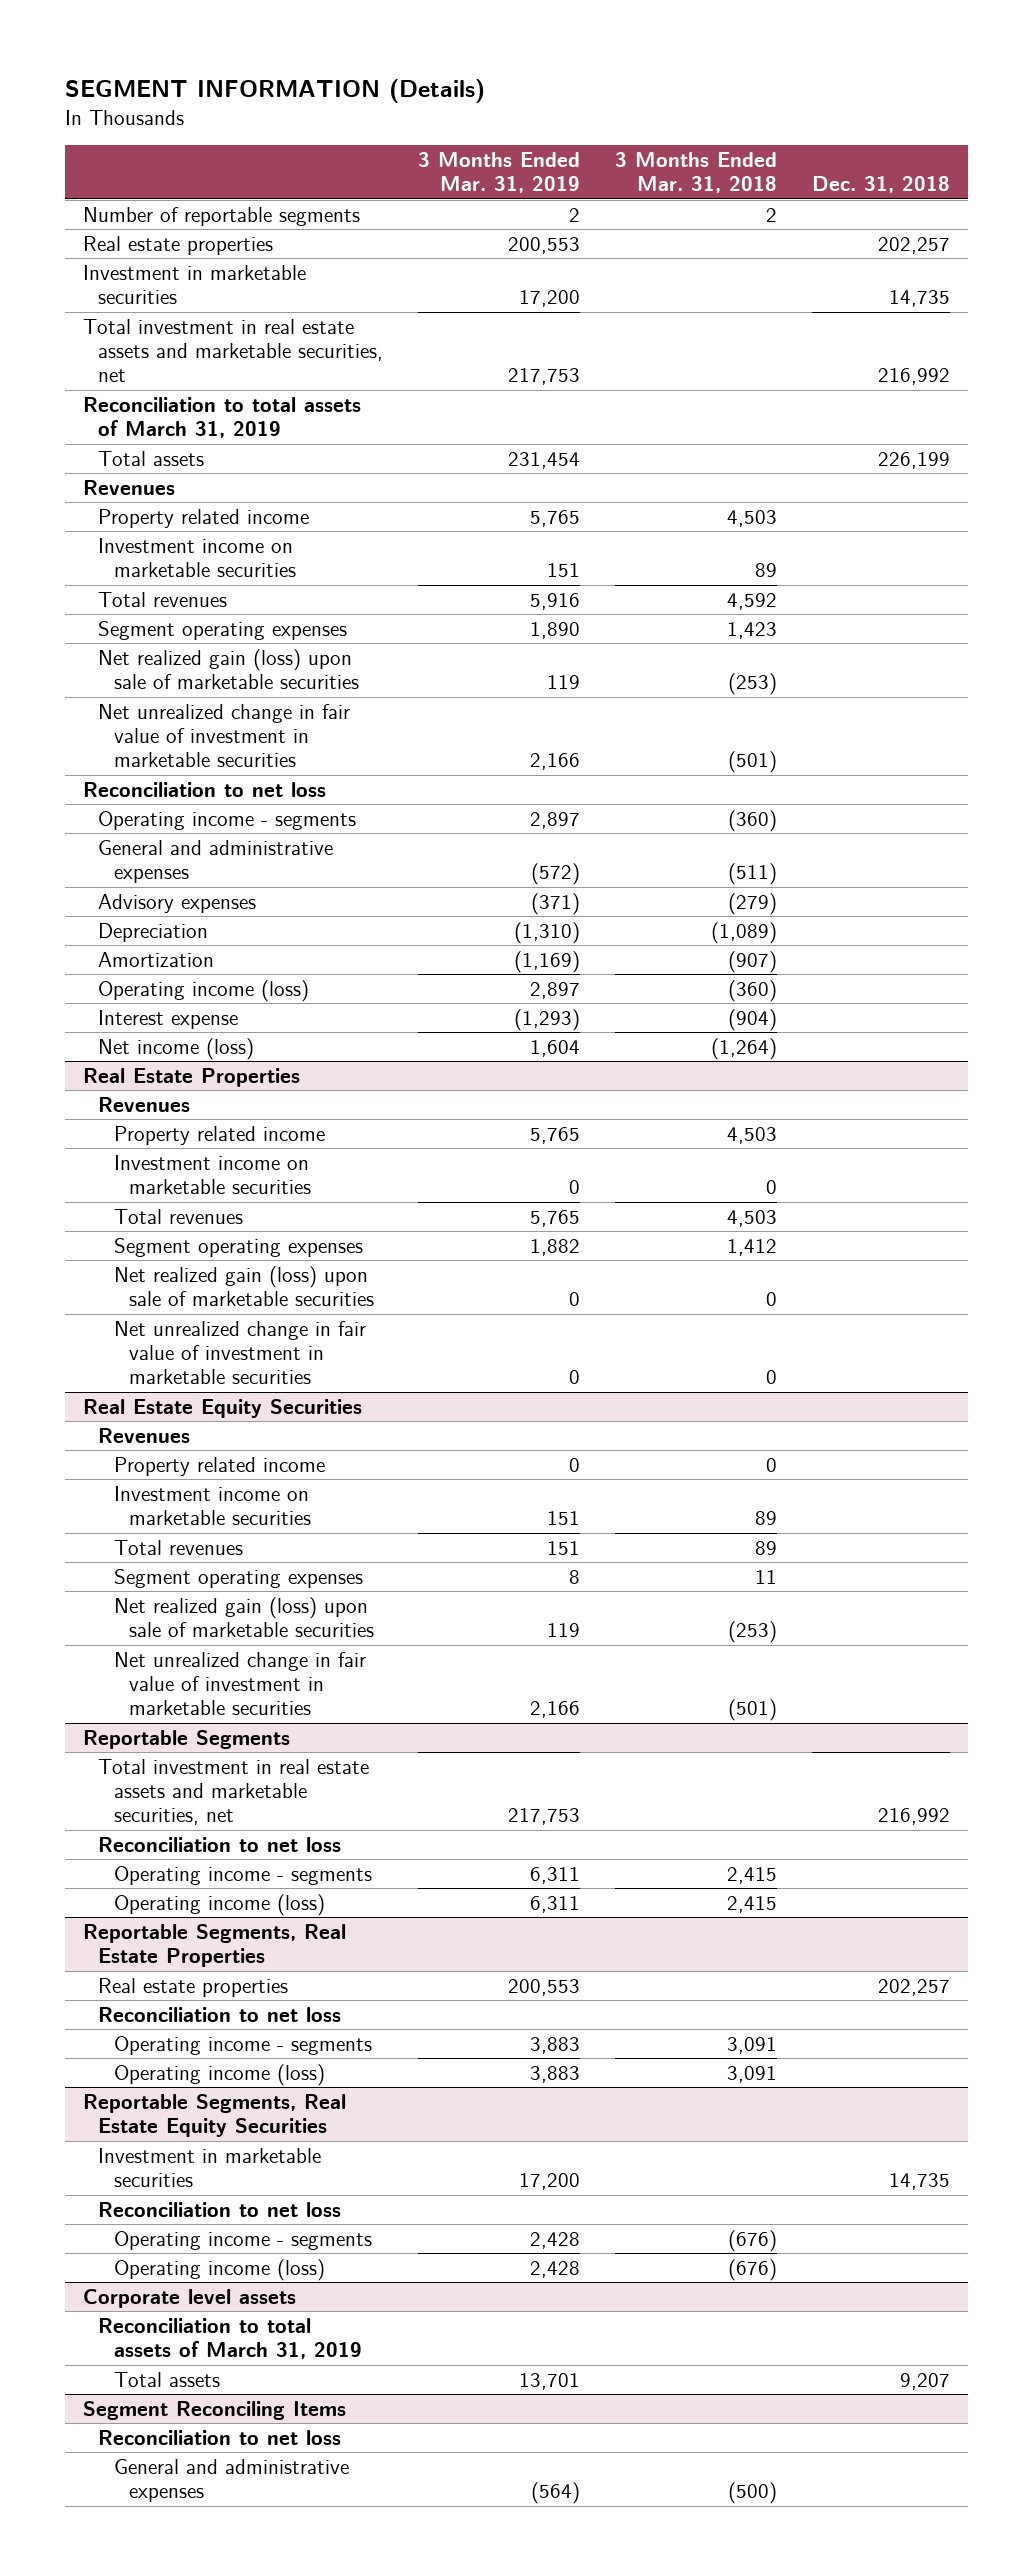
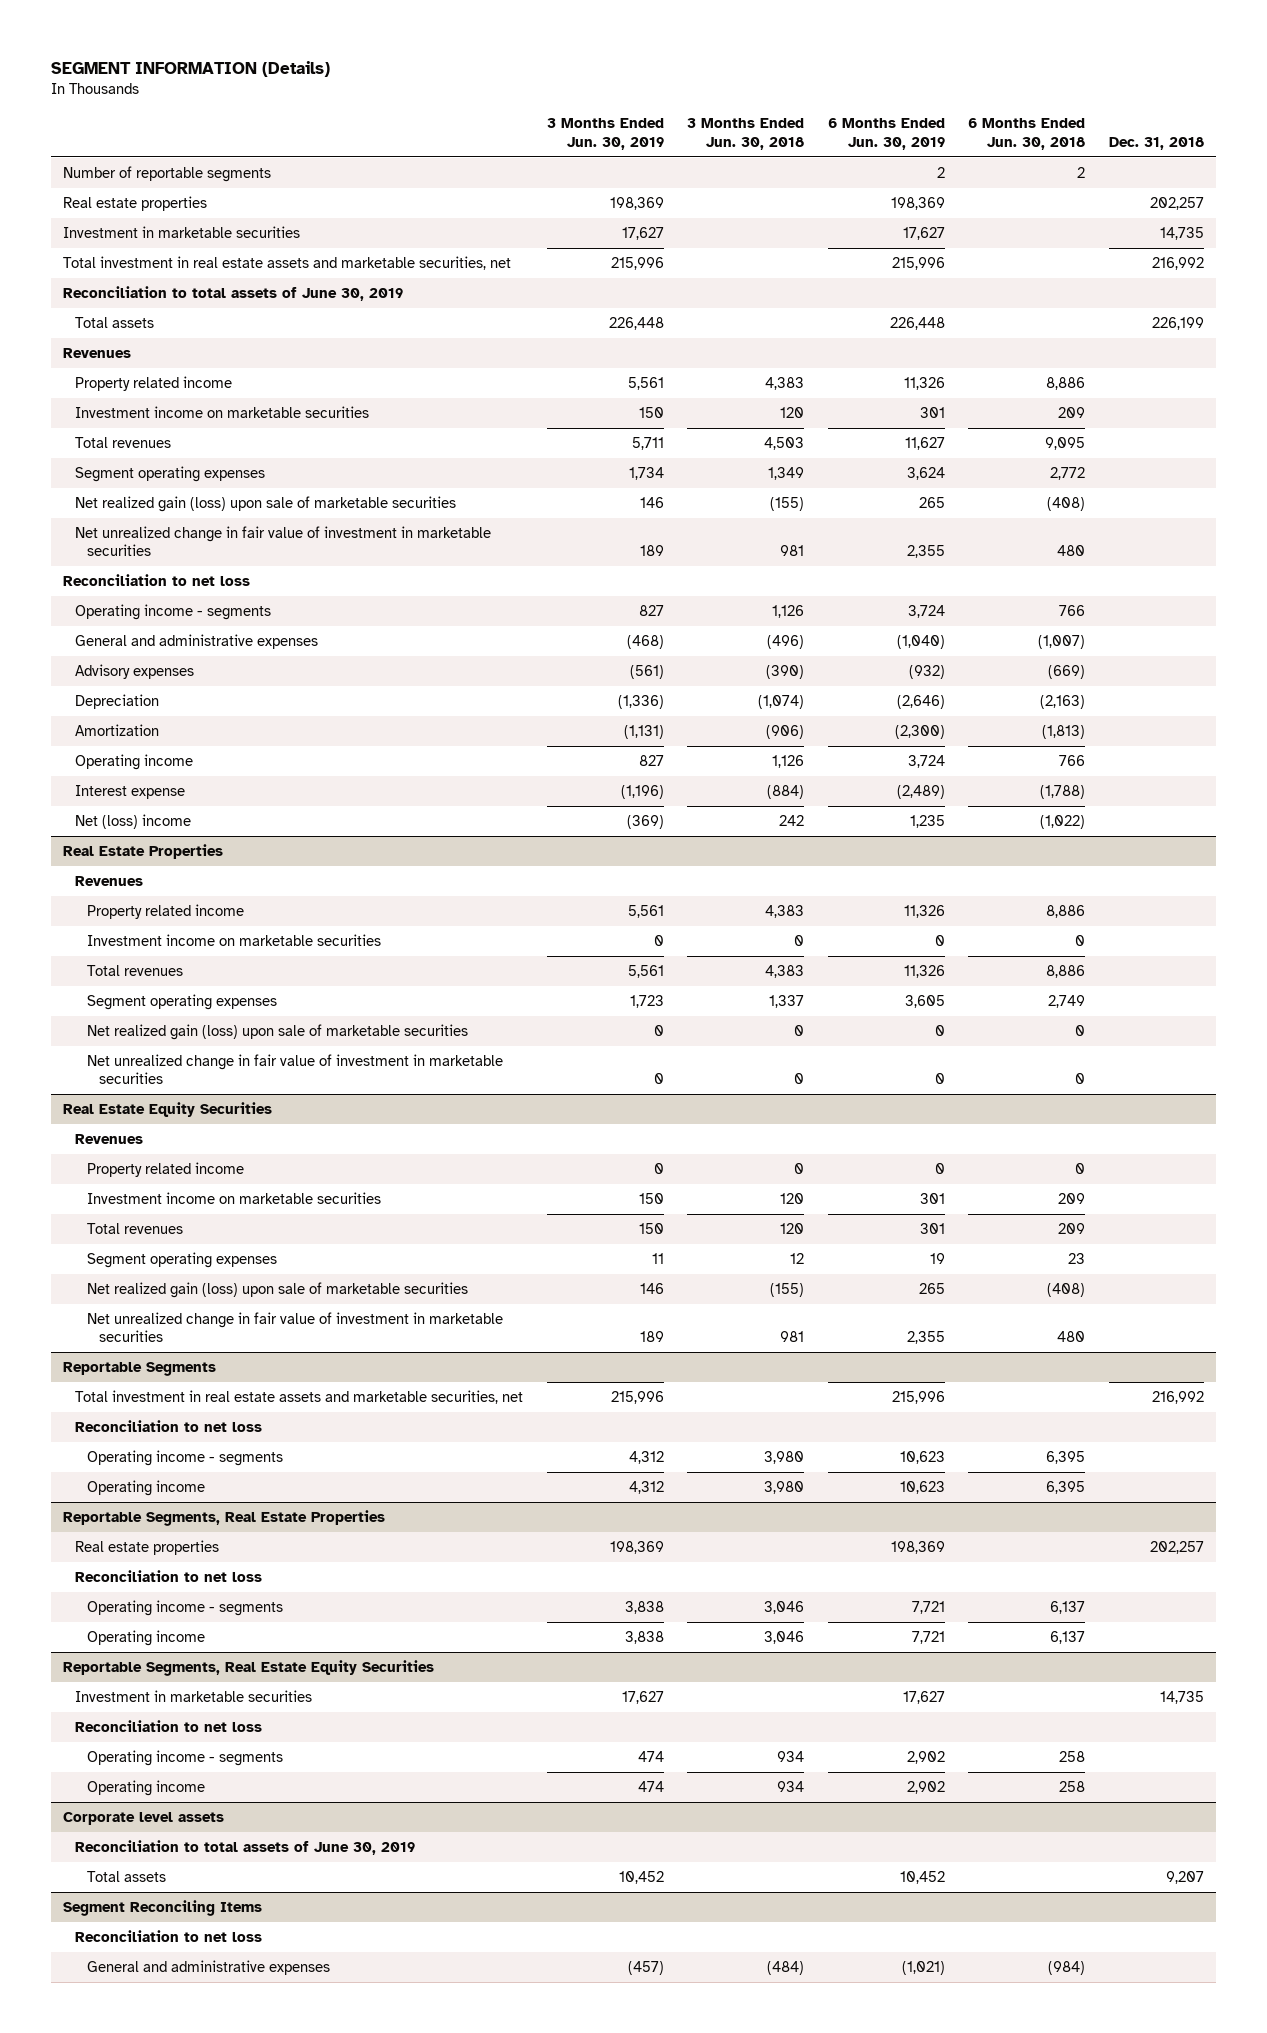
[418,151,581,194] 3 Months Ended Mar. 31, 2019 -> none
[615,151,778,194] 3 Months Ended Mar. 31, 2018 -> none
none -> [546,118,664,150] 3 Months Ended Jun. 30, 2019
none -> [687,118,805,150] 3 Months Ended Jun. 30, 2018
none -> [827,118,945,150] 6 Months Ended Jun. 30, 2019
none -> [968,118,1086,150] 6 Months Ended Jun. 30, 2018
[82,396,361,439] Reconciliation to total assets of March 31, 2019 -> [62,285,403,301] Reconciliation to total assets of June 30, 2019
[98,979,310,1002] Operating income (loss) -> [74,753,193,770] Operating income
[98,1037,255,1060] Net income (loss) -> [74,813,191,829] Net (loss) income
[113,1893,325,1916] Operating income (loss) -> [86,1479,205,1496] Operating income
[113,2063,325,2086] Operating income (loss) -> [86,1629,205,1646] Operating income
[113,2258,325,2281] Operating income (loss) -> [86,1779,205,1796] Operating income
[98,2317,362,2360] Reconciliation to total assets of March 31, 2019 -> [74,1839,415,1855] Reconciliation to total assets of June 30, 2019

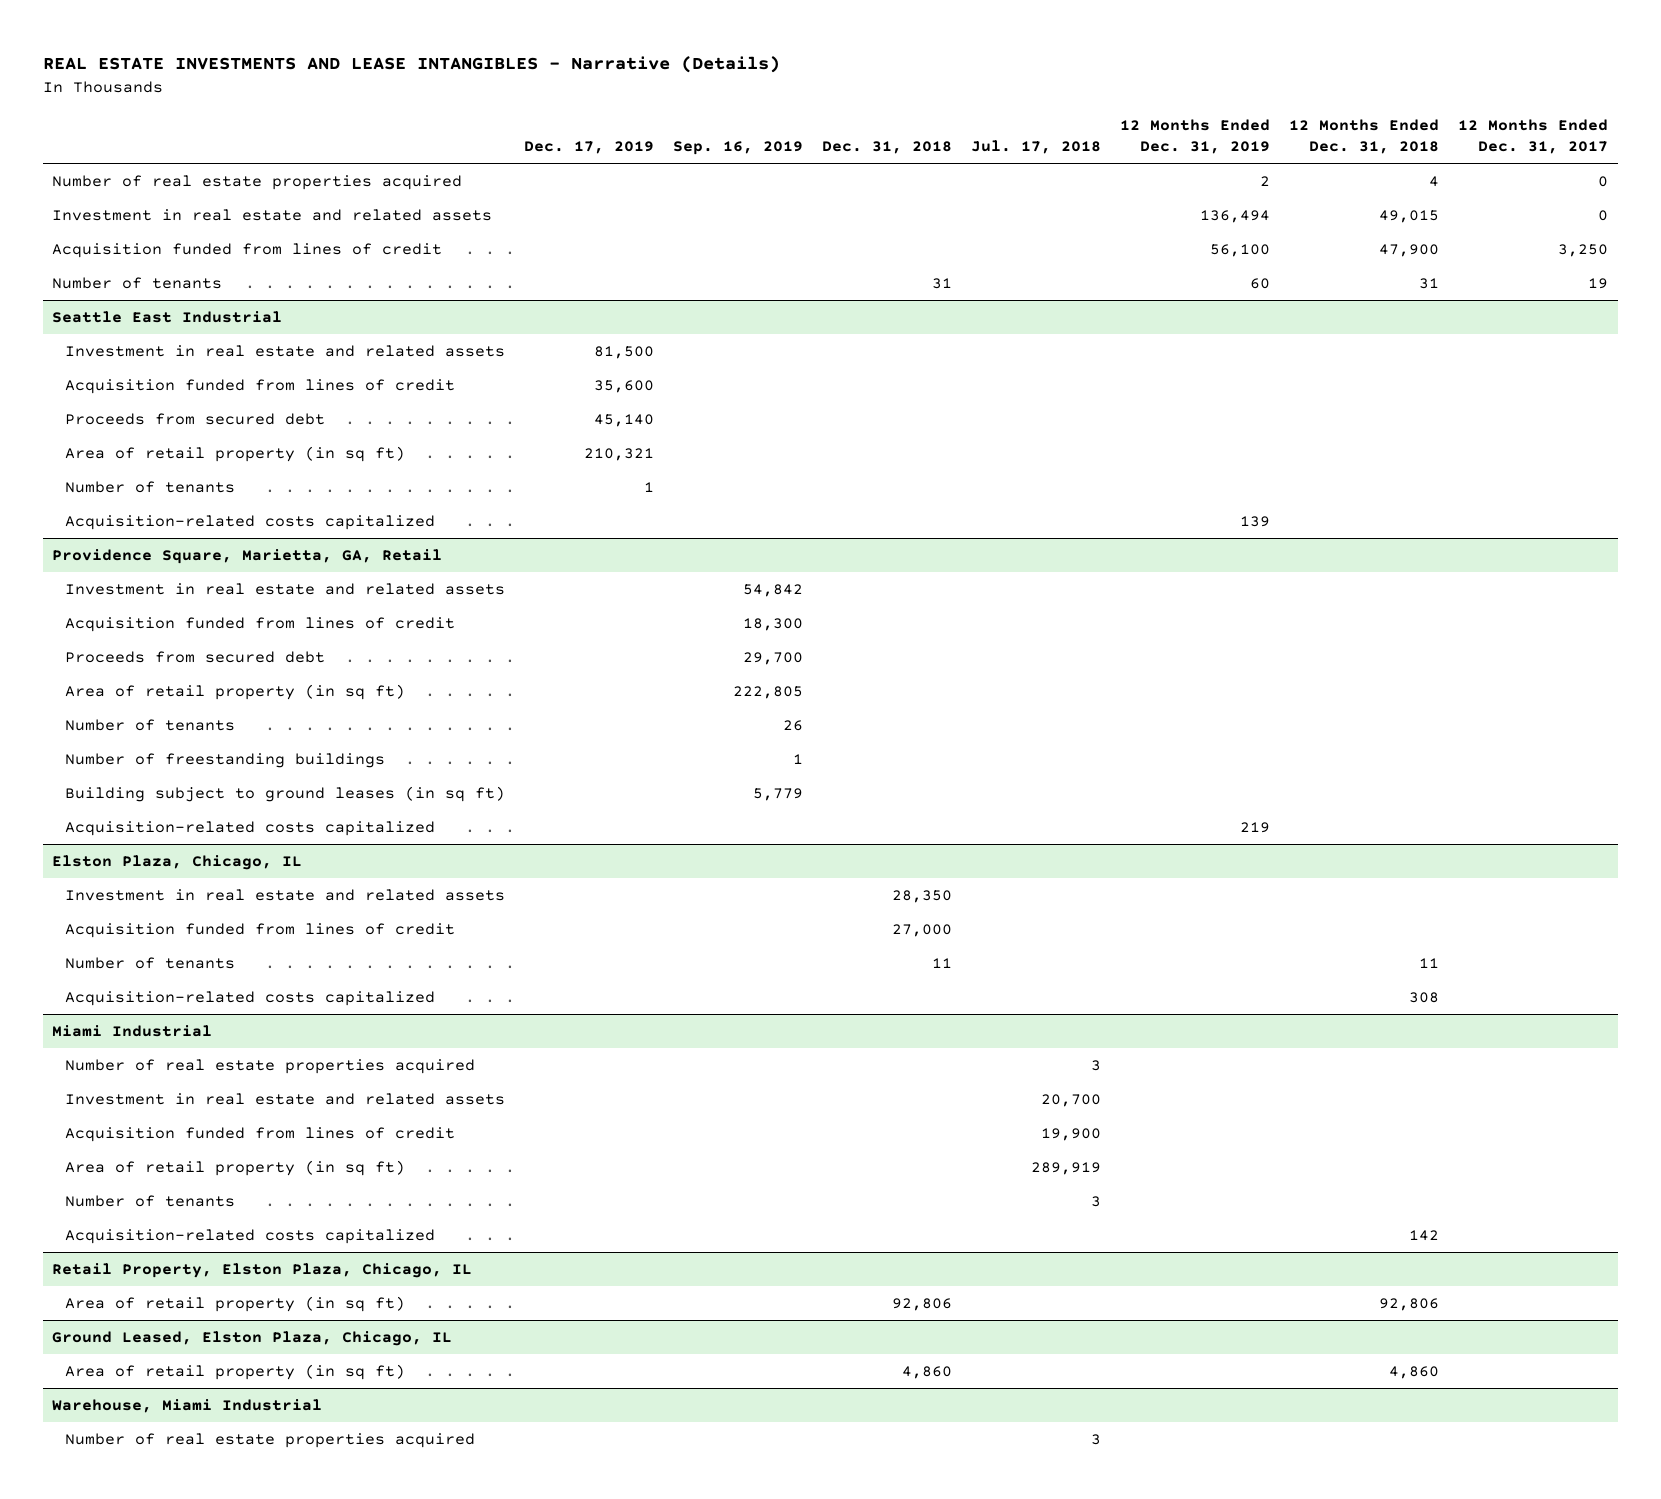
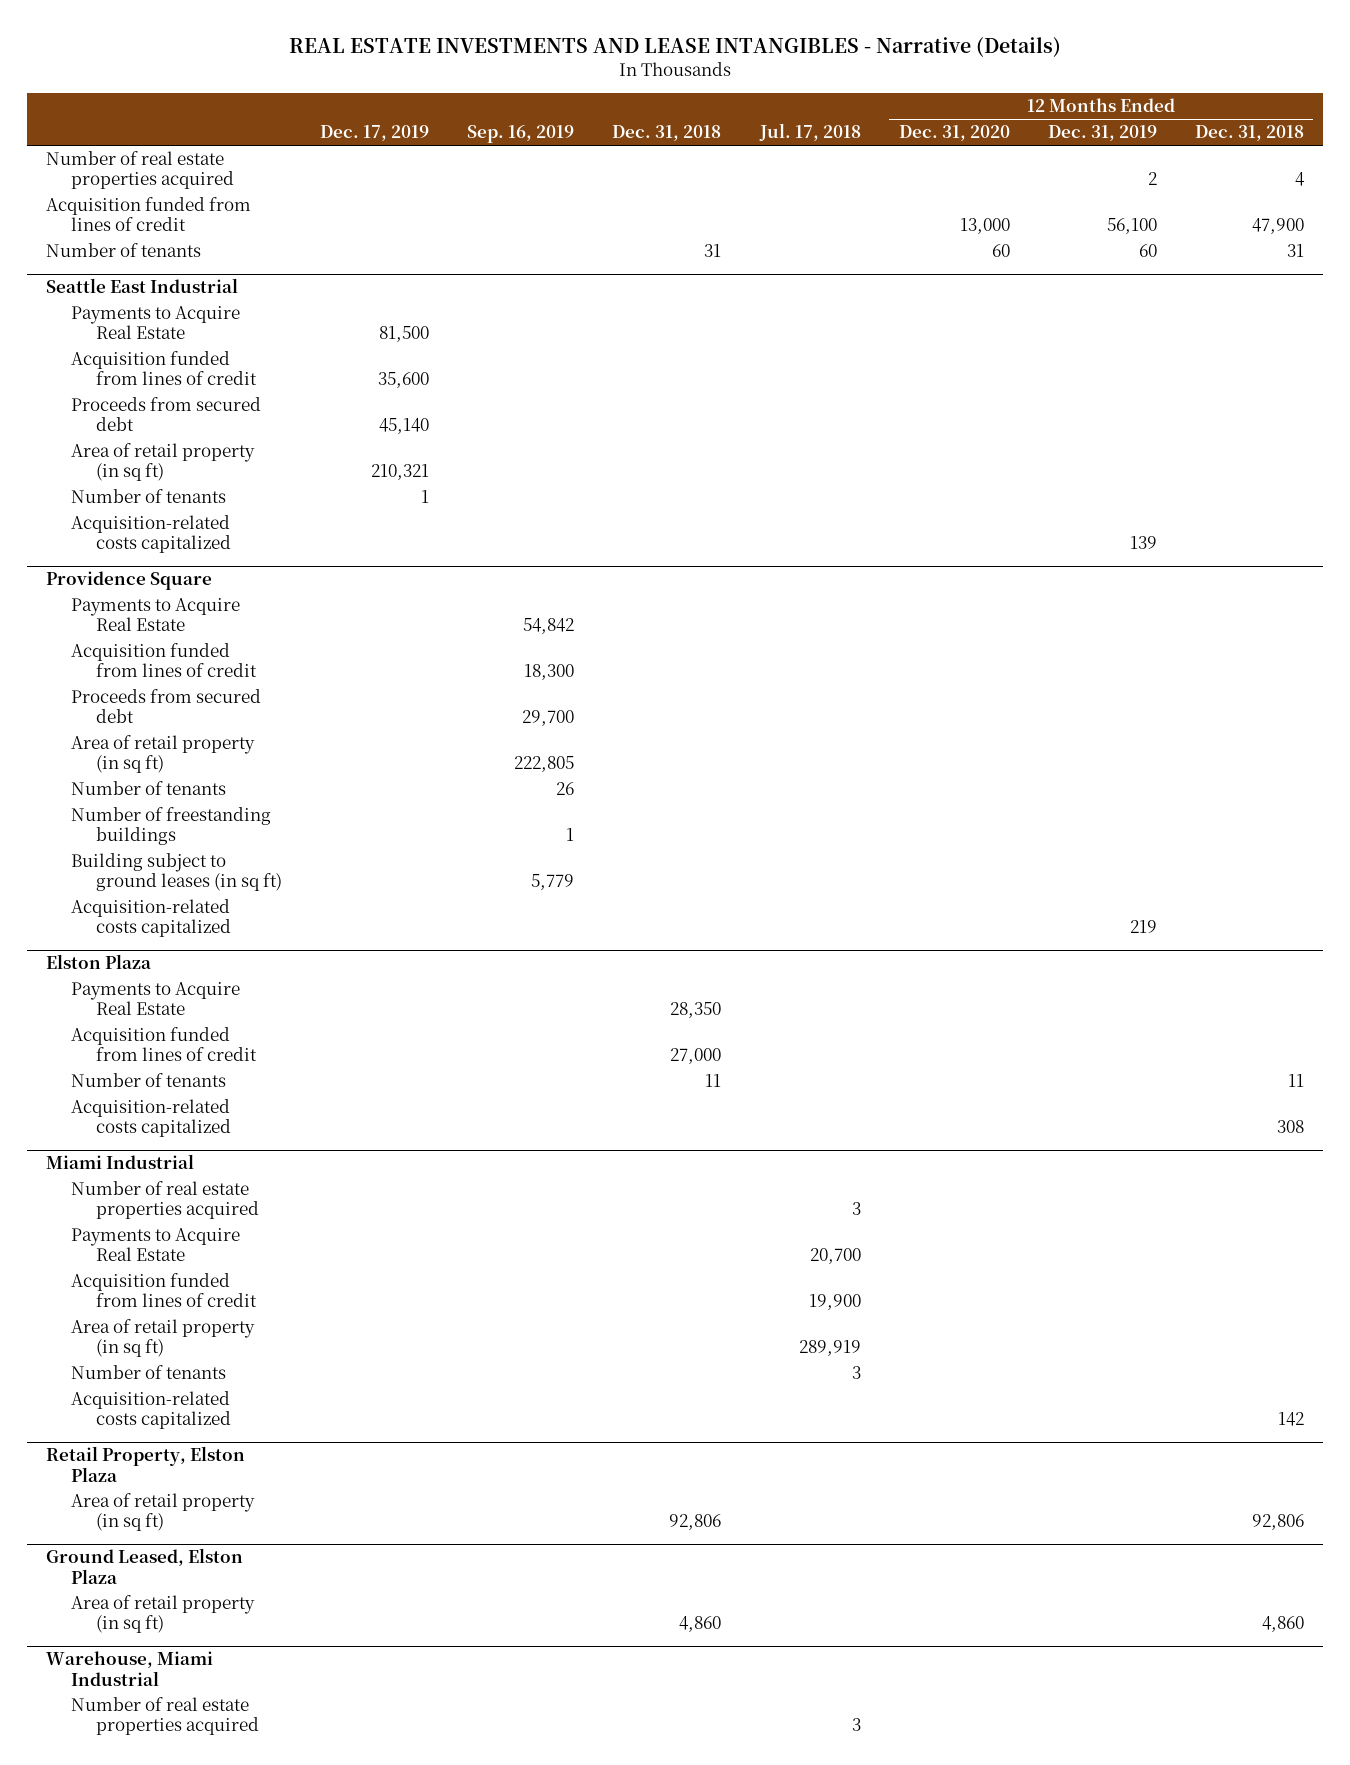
[1458,119,1609,155] 12 Months Ended Dec. 31, 2017 -> none
none -> [898,125,1010,142] Dec. 31, 2020
[52,208,493,221] Investment in real estate and related assets -> none
[65,344,506,357] Investment in real estate and related assets -> [71,306,241,340] Payments to Acquire Real Estate
[52,548,443,564] Providence Square, Marietta, GA, Retail -> [45,571,212,591] Providence Square
[65,582,506,595] Investment in real estate and related assets -> [71,598,241,632] Payments to Acquire Real Estate
[52,854,303,870] Elston Plaza, Chicago, IL -> [45,954,151,970] Elston Plaza
[65,888,506,901] Investment in real estate and related assets -> [71,982,241,1016] Payments to Acquire Real Estate
[65,1092,506,1105] Investment in real estate and related assets -> [71,1228,241,1262] Payments to Acquire Real Estate
[52,1262,473,1278] Retail Property, Elston Plaza, Chicago, IL -> [45,1446,245,1482] Retail Property, Elston Plaza
[52,1330,453,1346] Ground Leased, Elston Plaza, Chicago, IL -> [45,1548,243,1584] Ground Leased, Elston Plaza

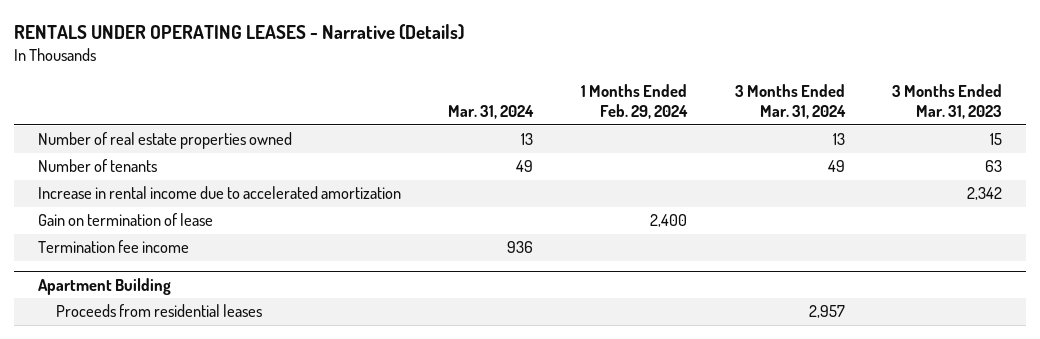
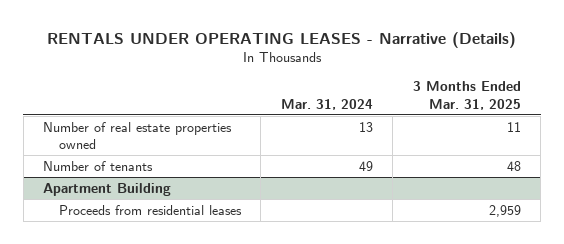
[580,84,688,120] 1 Months Ended Feb. 29, 2024 -> none
[734,84,846,120] 3 Months Ended Mar. 31, 2024 -> none
[892,84,1003,120] 3 Months Ended Mar. 31, 2023 -> none
none -> [412,81,521,110] 3 Months Ended Mar. 31, 2025
[37,186,401,200] Increase in rental income due to accelerated amortization -> none
[37,213,213,227] Gain on termination of lease -> none
[37,240,189,254] Termination fee income -> none

